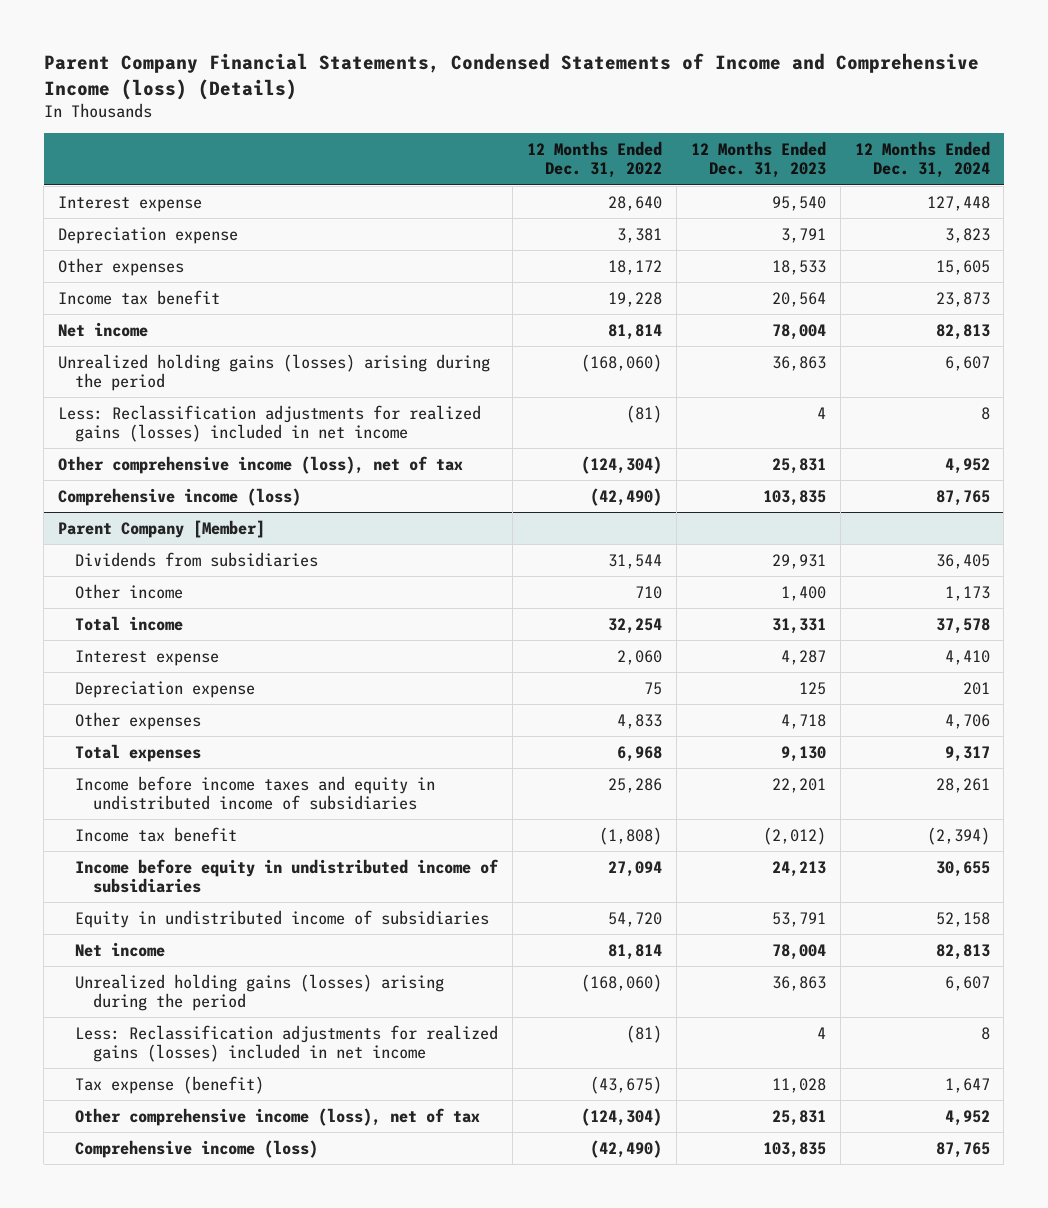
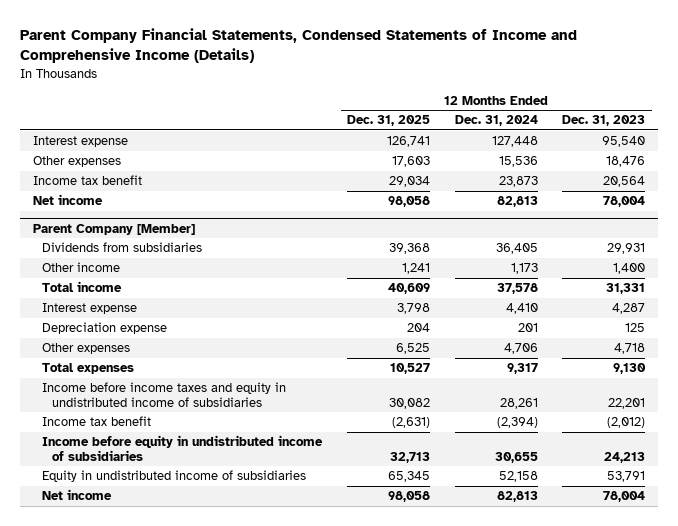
[43,53,979,100] Parent Company Financial Statements, Condensed Statements of Income and Comprehensive Income (loss) (Details) -> [20,28,578,64] Parent Company Financial Statements, Condensed Statements of Income and Comprehensive Income (Details)
[527,140,663,179] 12 Months Ended Dec. 31, 2022 -> none
none -> [346,115,430,127] Dec. 31, 2025
[57,226,238,244] Depreciation expense -> none
[771,259,826,275] 18,533 -> [606,156,646,168] 18,476
[935,259,990,275] 15,605 -> [498,156,538,168] 15,536
[57,353,490,392] Unrealized holding gains (losses) arising during the period -> none
[57,404,481,443] Less: Reclassification adjustments for realized gains (losses) included in net income -> none
[57,455,463,474] Other comprehensive income (loss), net of tax -> none
[57,487,301,506] Comprehensive income (loss) -> none
[75,973,445,1012] Unrealized holding gains (losses) arising during the period -> none
[75,1024,499,1063] Less: Reclassification adjustments for realized gains (losses) included in net income -> none
[75,1075,265,1094] Tax expense (benefit) -> none
[75,1107,481,1126] Other comprehensive income (loss), net of tax -> none
[75,1139,319,1158] Comprehensive income (loss) -> none

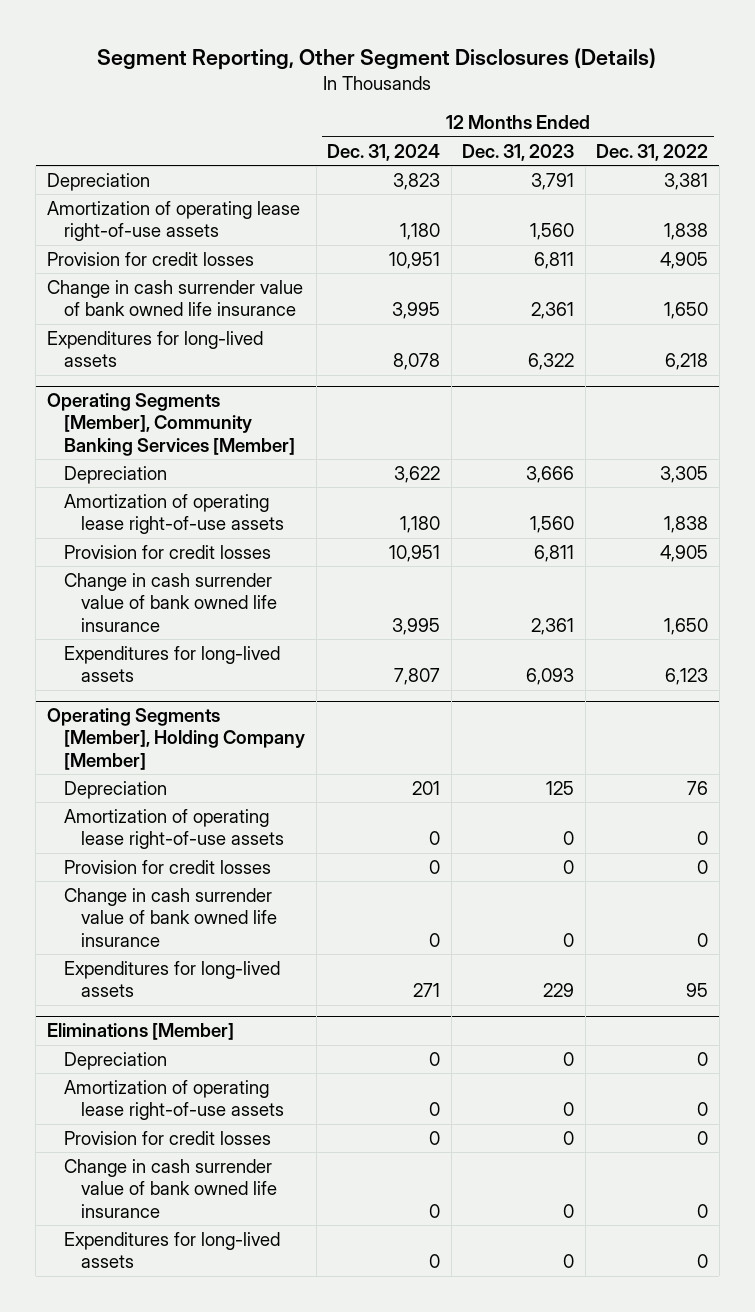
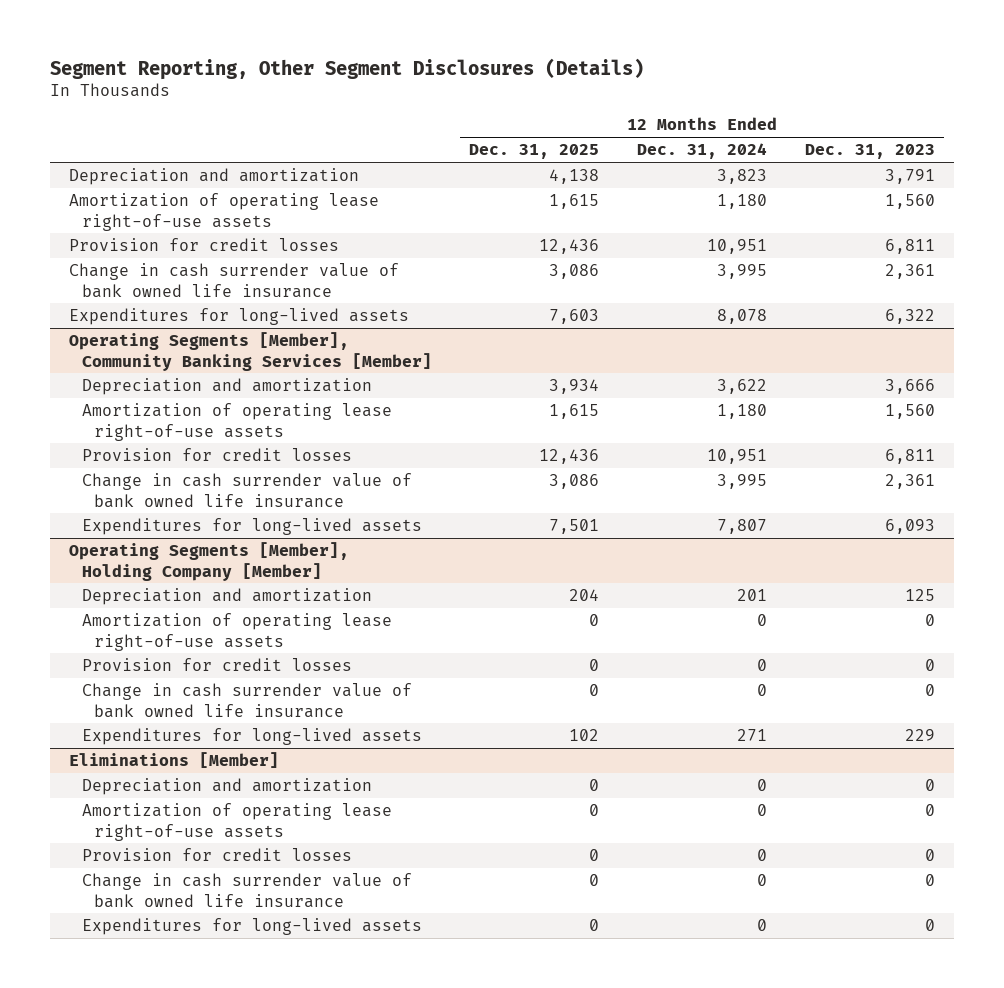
[596,143,709,161] Dec. 31, 2022 -> none
none -> [469,144,600,160] Dec. 31, 2025
[46,172,150,191] Depreciation -> [68,168,359,186] Depreciation and amortization
[64,465,168,484] Depreciation -> [81,378,372,396] Depreciation and amortization
[64,780,168,799] Depreciation -> [81,588,372,606] Depreciation and amortization
[64,1051,168,1070] Depreciation -> none
none -> [81,778,372,796] Depreciation and amortization

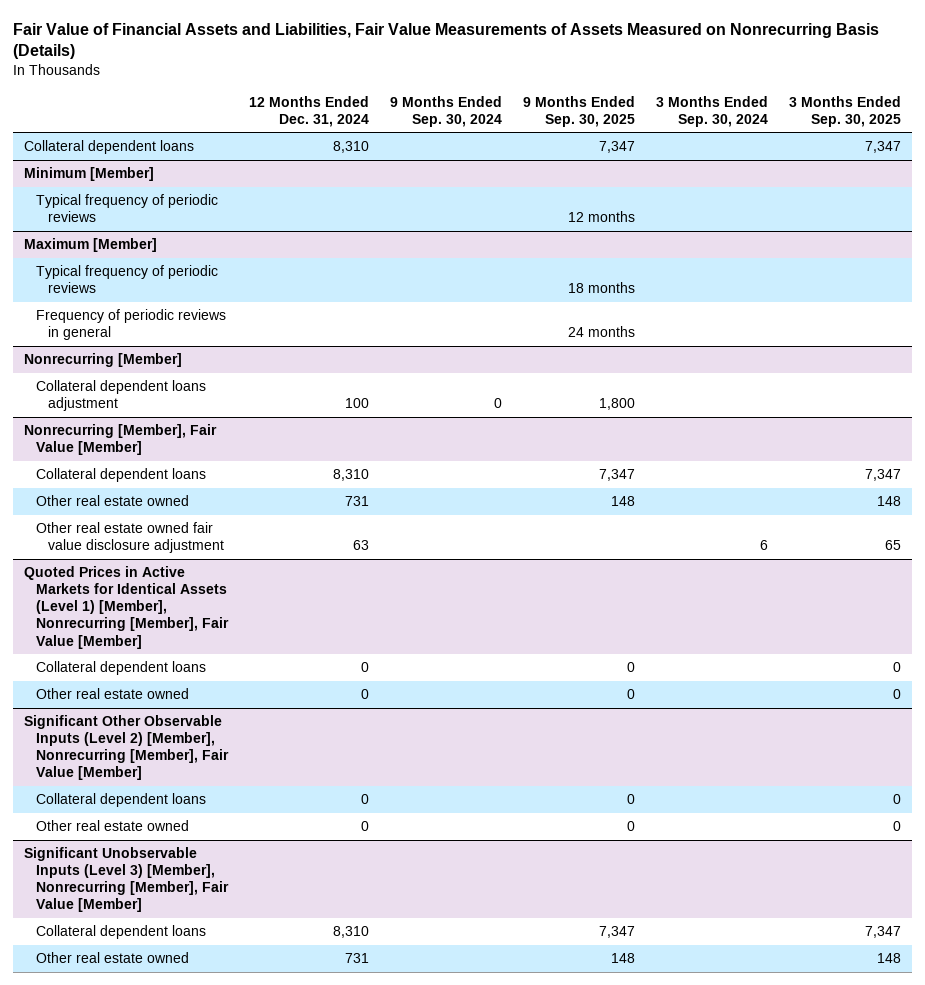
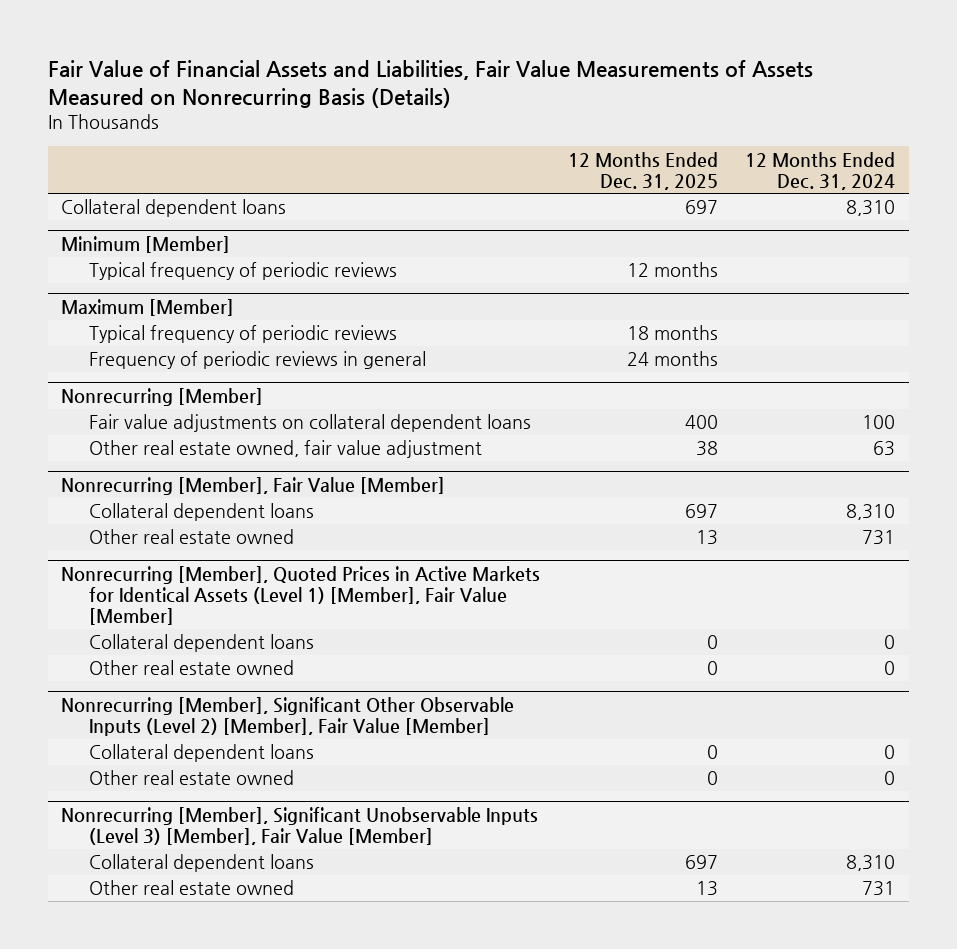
[389,95,502,127] 9 Months Ended Sep. 30, 2024 -> none
[522,95,635,127] 9 Months Ended Sep. 30, 2025 -> none
[655,95,768,127] 3 Months Ended Sep. 30, 2024 -> none
[789,95,902,127] 3 Months Ended Sep. 30, 2025 -> none
none -> [567,151,718,190] 12 Months Ended Dec. 31, 2025
[35,380,206,412] Collateral dependent loans adjustment -> [89,414,532,433] Fair value adjustments on collateral dependent loans
none -> [89,440,483,459] Other real estate owned, fair value adjustment
[35,522,224,554] Other real estate owned fair value disclosure adjustment -> none
[23,566,229,649] Quoted Prices in Active Markets for Identical Assets (Level 1) [Member], Nonrecurring [Member], Fair Value [Member] -> [61,565,541,626] Nonrecurring [Member], Quoted Prices in Active Markets for Identical Assets (Level 1) [Member], Fair Value [Member]
[23,715,229,781] Significant Other Observable Inputs (Level 2) [Member], Nonrecurring [Member], Fair Value [Member] -> [61,696,515,737] Nonrecurring [Member], Significant Other Observable Inputs (Level 2) [Member], Fair Value [Member]
[23,847,229,913] Significant Unobservable Inputs (Level 3) [Member], Nonrecurring [Member], Fair Value [Member] -> [61,806,539,846] Nonrecurring [Member], Significant Unobservable Inputs (Level 3) [Member], Fair Value [Member]

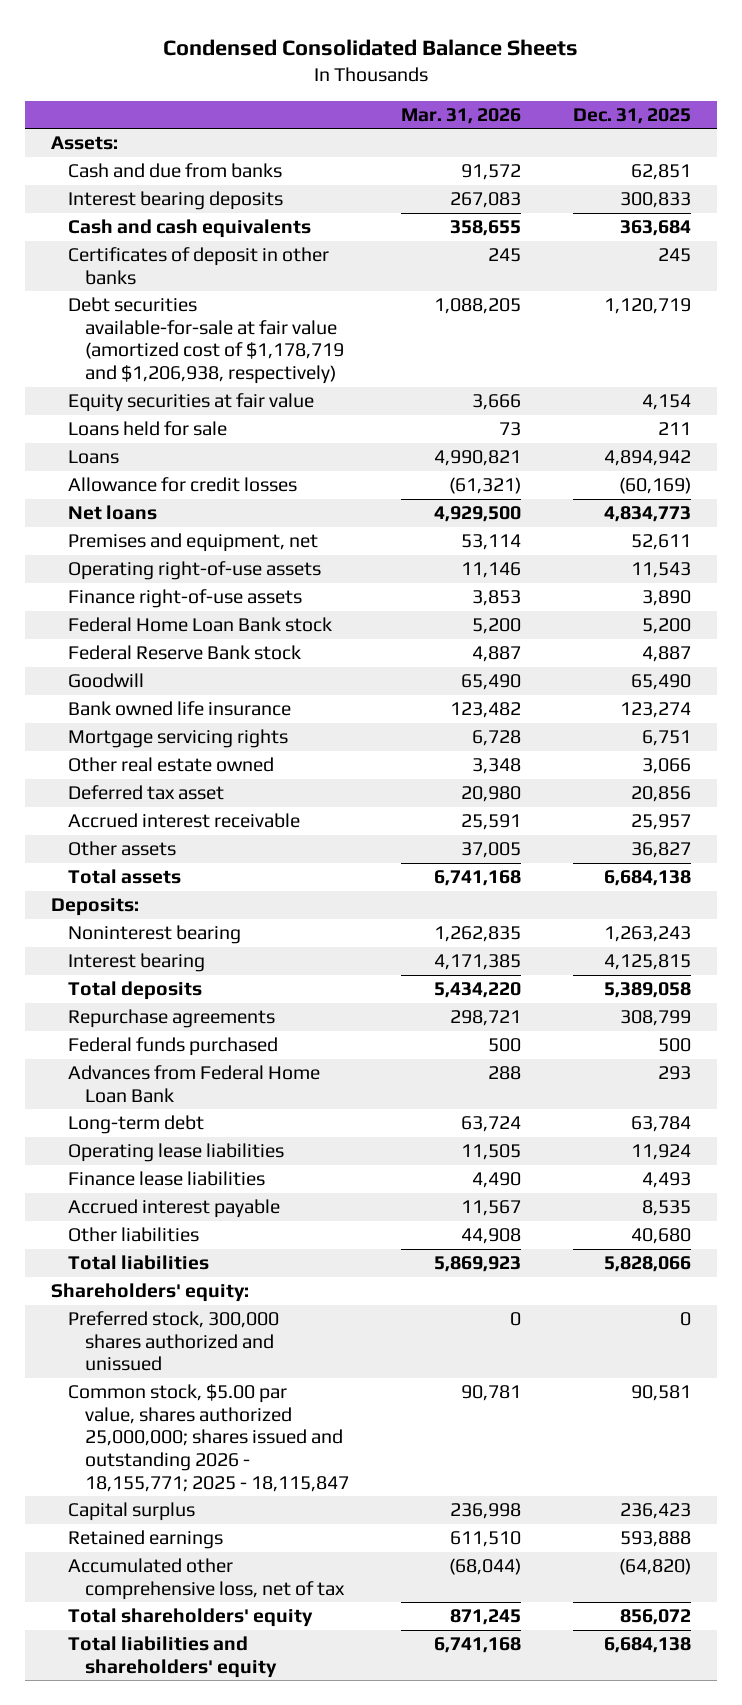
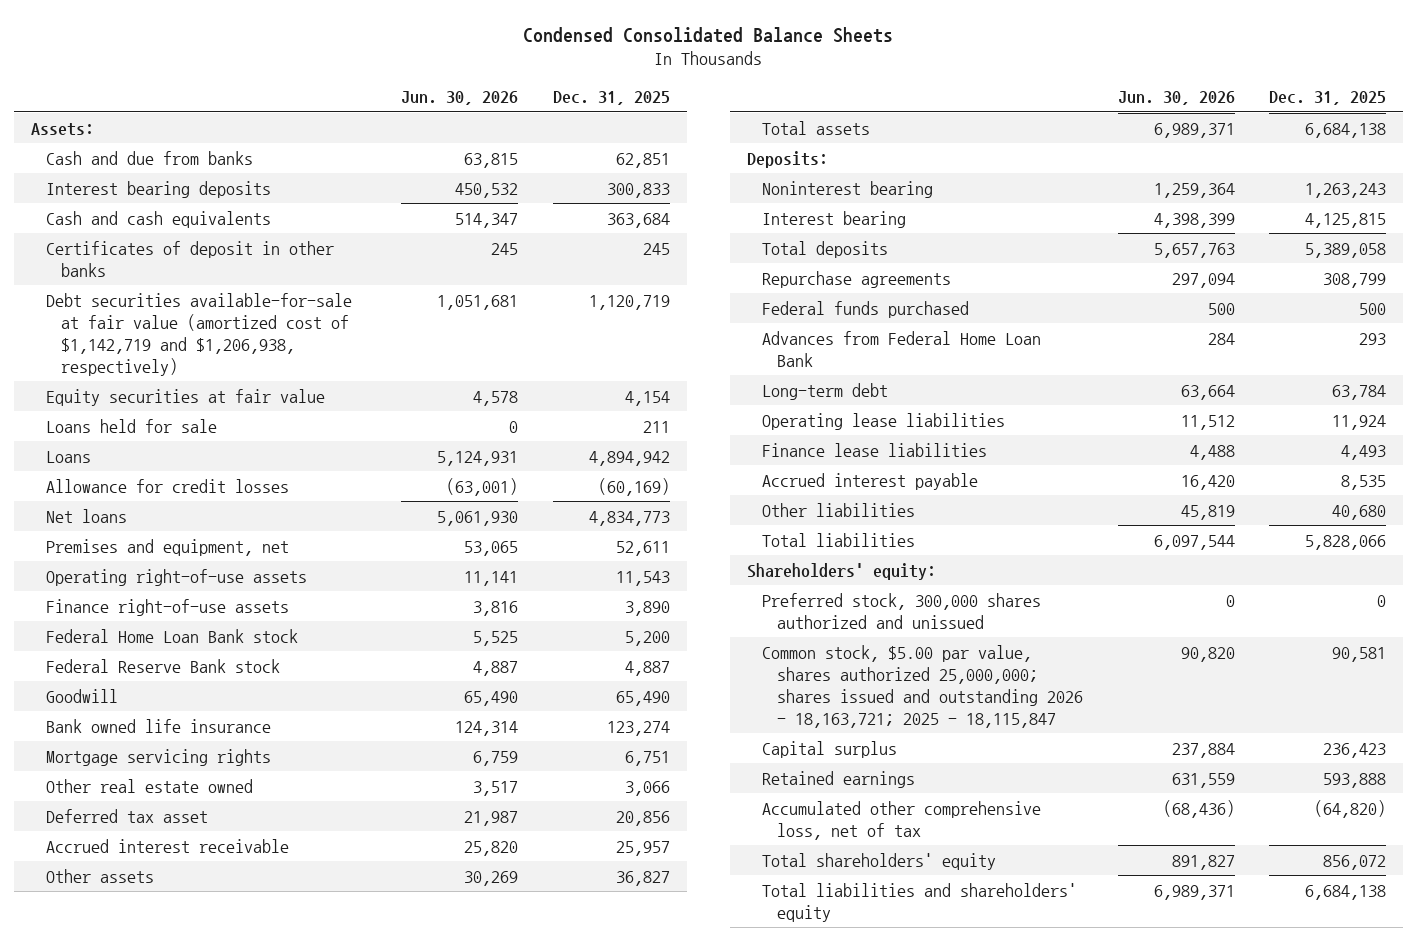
[401,107,522,124] Mar. 31, 2026 -> none
none -> [401,91,519,106] Jun. 30, 2026
[68,297,345,385] Debt securities available-for-sale at fair value (amortized cost of $1,178,719 and $1,206,938, respectively) -> [46,292,353,376] Debt securities available-for-sale at fair value (amortized cost of $1,142,719 and $1,206,938, respectively)
[68,1384,350,1492] Common stock, $5.00 par value, shares authorized 25,000,000; shares issued and outstanding 2026 - 18,155,771; 2025 - 18,115,847 -> [762,644,1084,728] Common stock, $5.00 par value, shares authorized 25,000,000; shares issued and outstanding 2026 - 18,163,721; 2025 - 18,115,847

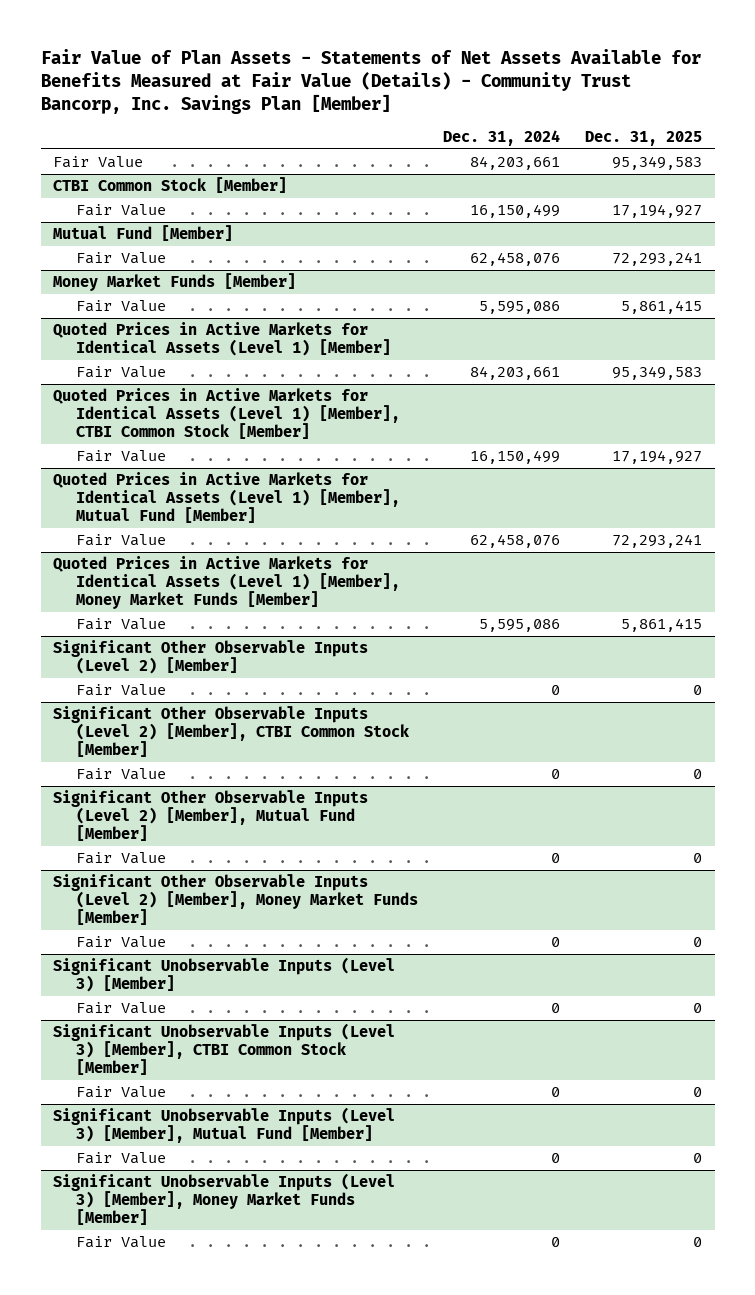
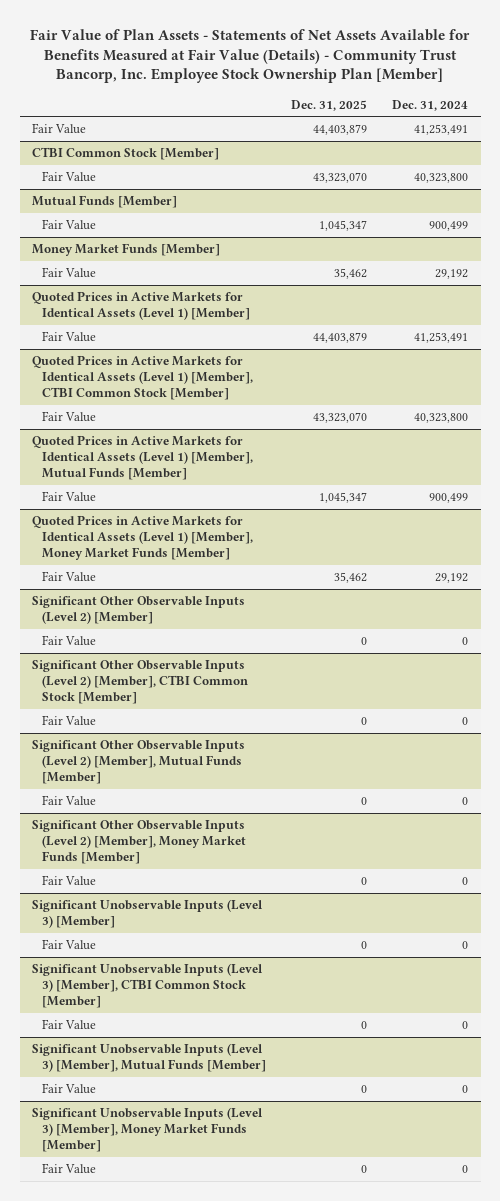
[40,48,701,115] Fair Value of Plan Assets - Statements of Net Assets Available for Benefits Measured at Fair Value (Details) - Community Trust Bancorp, Inc. Savings Plan [Member] -> [30,28,471,84] Fair Value of Plan Assets - Statements of Net Assets Available for Benefits Measured at Fair Value (Details) - Community Trust Bancorp, Inc. Employee Stock Ownership Plan [Member]
[470,156,561,171] 84,203,661 -> [414,124,469,136] 41,253,491
[612,156,703,171] 95,349,583 -> [313,124,368,136] 44,403,879
[470,204,561,219] 16,150,499 -> [414,173,469,184] 40,323,800
[612,204,703,219] 17,194,927 -> [313,172,368,184] 43,323,070
[53,225,234,242] Mutual Fund [Member] -> [32,195,178,209] Mutual Funds [Member]
[470,252,561,267] 62,458,076 -> [429,221,469,232] 900,499
[612,252,703,267] 72,293,241 -> [319,220,368,232] 1,045,347
[479,301,561,315] 5,595,086 -> [435,269,469,280] 29,192
[621,300,703,315] 5,861,415 -> [334,268,368,280] 35,462
[470,366,561,381] 84,203,661 -> [414,332,469,344] 41,253,491
[612,366,703,381] 95,349,583 -> [313,332,368,344] 44,403,879
[470,450,561,465] 16,150,499 -> [414,413,469,424] 40,323,800
[612,450,703,465] 17,194,927 -> [313,412,368,424] 43,323,070
[53,472,401,524] Quoted Prices in Active Markets for Identical Assets (Level 1) [Member], Mutual Fund [Member] -> [32,435,253,481] Quoted Prices in Active Markets for Identical Assets (Level 1) [Member], Mutual Funds [Member]
[470,534,561,549] 62,458,076 -> [429,493,469,504] 900,499
[612,534,703,549] 72,293,241 -> [319,492,368,504] 1,045,347
[479,619,561,633] 5,595,086 -> [435,573,469,584] 29,192
[621,618,703,633] 5,861,415 -> [334,572,368,584] 35,462
[53,790,369,842] Significant Other Observable Inputs (Level 2) [Member], Mutual Fund [Member] -> [32,740,246,785] Significant Other Observable Inputs (Level 2) [Member], Mutual Funds [Member]
[53,1107,396,1144] Significant Unobservable Inputs (Level 3) [Member], Mutual Fund [Member] -> [32,1043,266,1073] Significant Unobservable Inputs (Level 3) [Member], Mutual Funds [Member]

